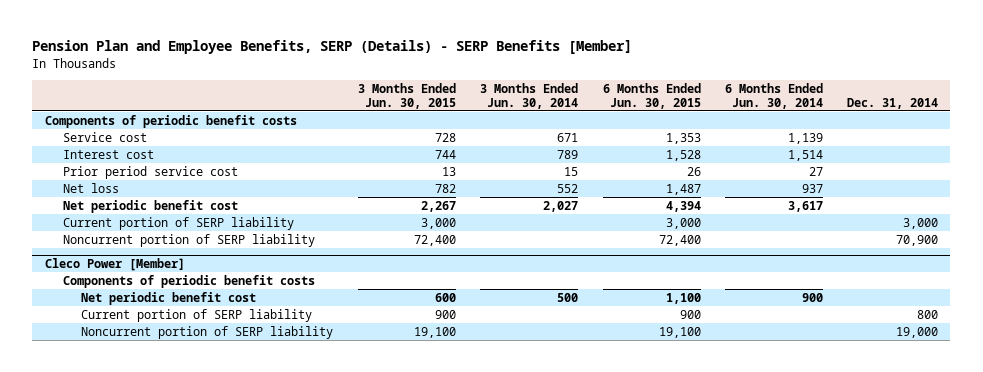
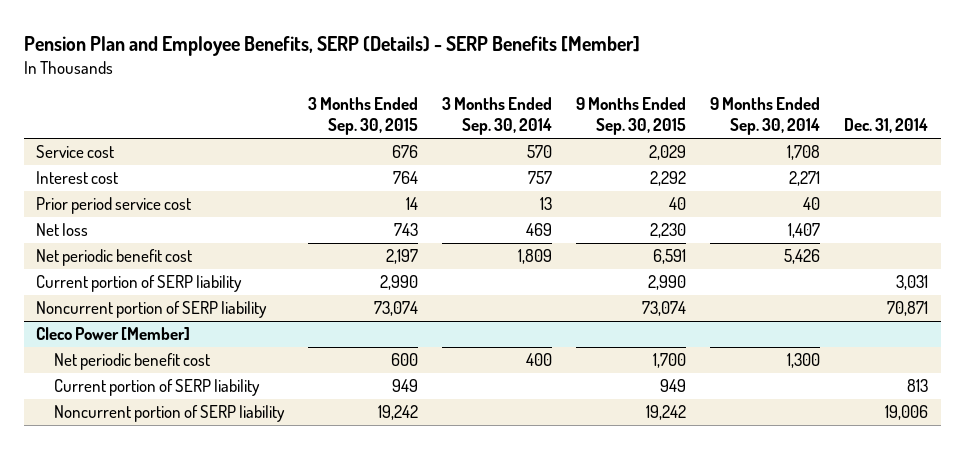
[357,82,456,109] 3 Months Ended Jun. 30, 2015 -> none
[480,82,579,109] 3 Months Ended Jun. 30, 2014 -> none
[602,82,701,109] 6 Months Ended Jun. 30, 2015 -> none
[724,82,823,109] 6 Months Ended Jun. 30, 2014 -> none
none -> [307,97,418,136] 3 Months Ended Sep. 30, 2015
none -> [441,97,552,136] 3 Months Ended Sep. 30, 2014
none -> [576,97,687,136] 9 Months Ended Sep. 30, 2015
none -> [710,97,821,136] 9 Months Ended Sep. 30, 2014
[44,114,297,128] Components of periodic benefit costs -> none
[903,217,939,229] 3,000 -> [896,275,929,291] 3,031
[896,234,939,246] 70,900 -> [887,301,929,317] 70,871
[62,274,315,288] Components of periodic benefit costs -> none
[917,309,939,319] 800 -> [907,379,929,393] 813
[896,326,939,338] 19,000 -> [885,405,929,421] 19,006

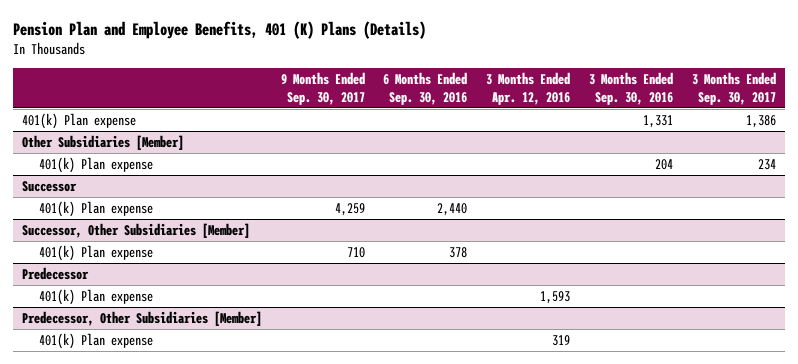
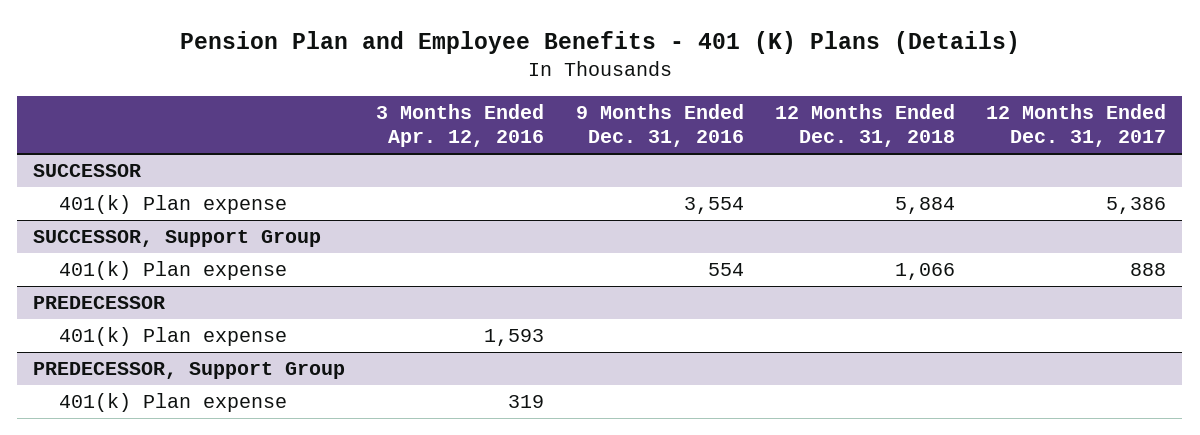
[12,20,426,39] Pension Plan and Employee Benefits, 401 (K) Plans (Details) -> [179,30,1020,54] Pension Plan and Employee Benefits - 401 (K) Plans (Details)
[280,71,365,105] 9 Months Ended Sep. 30, 2017 -> none
[383,71,468,105] 6 Months Ended Sep. 30, 2016 -> none
[588,71,673,105] 3 Months Ended Sep. 30, 2016 -> none
[691,71,776,105] 3 Months Ended Sep. 30, 2017 -> none
none -> [575,103,744,148] 9 Months Ended Dec. 31, 2016
none -> [775,103,956,148] 12 Months Ended Dec. 31, 2018
none -> [986,103,1167,148] 12 Months Ended Dec. 31, 2017
[21,112,136,129] 401(k) Plan expense -> none
[21,134,184,150] Other Subsidiaries [Member] -> none
[38,156,153,173] 401(k) Plan expense -> none
[21,180,77,192] Successor -> [33,164,142,178] SUCCESSOR
[21,222,250,238] Successor, Other Subsidiaries [Member] -> none
[38,244,153,261] 401(k) Plan expense -> none
none -> [33,230,322,248] SUCCESSOR, Support Group
none -> [59,261,288,281] 401(k) Plan expense
[21,266,89,280] Predecessor -> [33,296,166,310] PREDECESSOR
[21,310,262,326] Predecessor, Other Subsidiaries [Member] -> [33,362,346,380] PREDECESSOR, Support Group

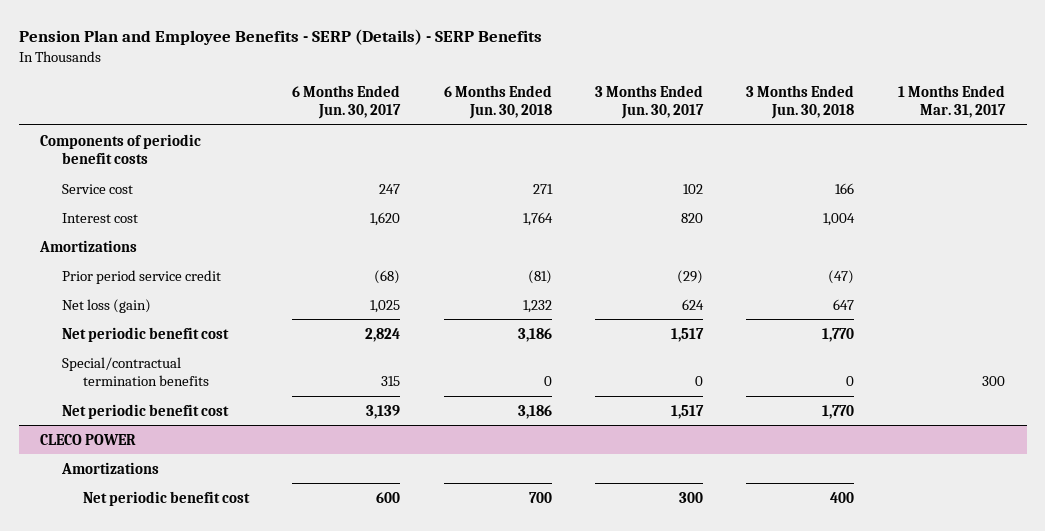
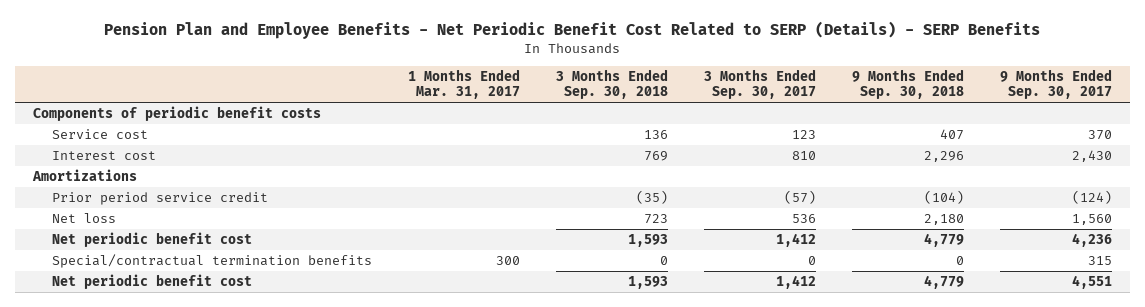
[18,28,542,45] Pension Plan and Employee Benefits - SERP (Details) - SERP Benefits -> [104,21,1041,40] Pension Plan and Employee Benefits - Net Periodic Benefit Cost Related to SERP (Details) - SERP Benefits
[292,84,402,119] 6 Months Ended Jun. 30, 2017 -> none
[443,84,552,119] 6 Months Ended Jun. 30, 2018 -> none
[595,84,705,119] 3 Months Ended Jun. 30, 2017 -> none
[746,84,855,119] 3 Months Ended Jun. 30, 2018 -> none
none -> [555,69,668,100] 3 Months Ended Sep. 30, 2018
none -> [703,69,816,100] 3 Months Ended Sep. 30, 2017
none -> [851,69,964,100] 9 Months Ended Sep. 30, 2018
none -> [1000,69,1113,100] 9 Months Ended Sep. 30, 2017
[61,298,151,313] Net loss (gain) -> [51,213,116,224] Net loss
[40,433,137,445] CLECO POWER -> none
[60,461,159,474] Amortizations -> none
[82,490,250,506] Net periodic benefit cost -> none

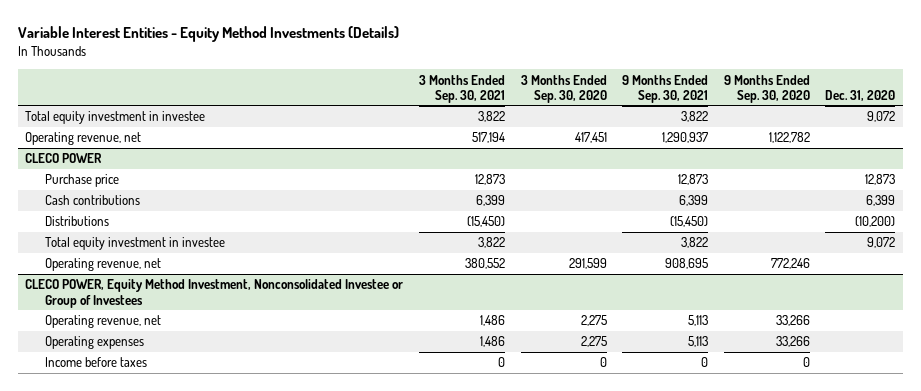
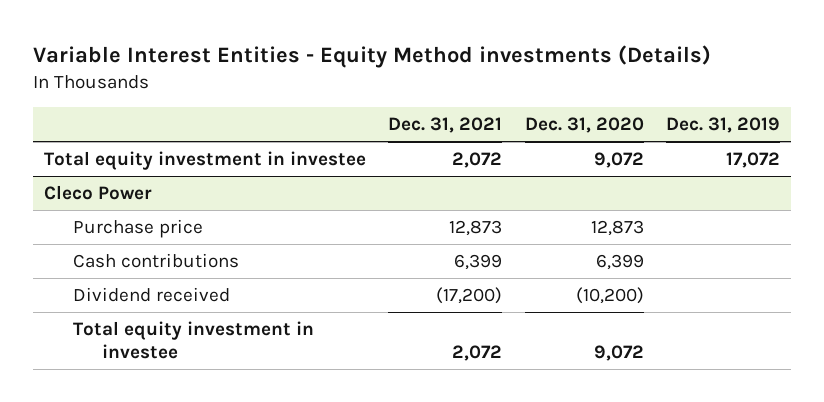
[17,26,399,43] Variable Interest Entities - Equity Method Investments (Details) -> [32,45,711,69] Variable Interest Entities - Equity Method investments (Details)
[418,74,505,103] 3 Months Ended Sep. 30, 2021 -> none
[520,74,607,103] 3 Months Ended Sep. 30, 2020 -> none
[622,74,709,103] 9 Months Ended Sep. 30, 2021 -> none
[723,74,810,103] 9 Months Ended Sep. 30, 2020 -> none
none -> [388,117,503,134] Dec. 31, 2021
none -> [666,117,781,134] Dec. 31, 2019
[25,132,142,146] Operating revenue, net -> none
[25,153,103,164] CLECO POWER -> [43,184,152,200] Cleco Power
[44,216,109,227] Distributions -> [72,286,230,302] Dividend received
[44,258,161,272] Operating revenue, net -> none
[25,279,404,308] CLECO POWER, Equity Method Investment, Nonconsolidated Investee or Group of Investees -> none
[44,315,161,329] Operating revenue, net -> none
[44,336,144,350] Operating expenses -> none
[44,357,147,368] Income before taxes -> none

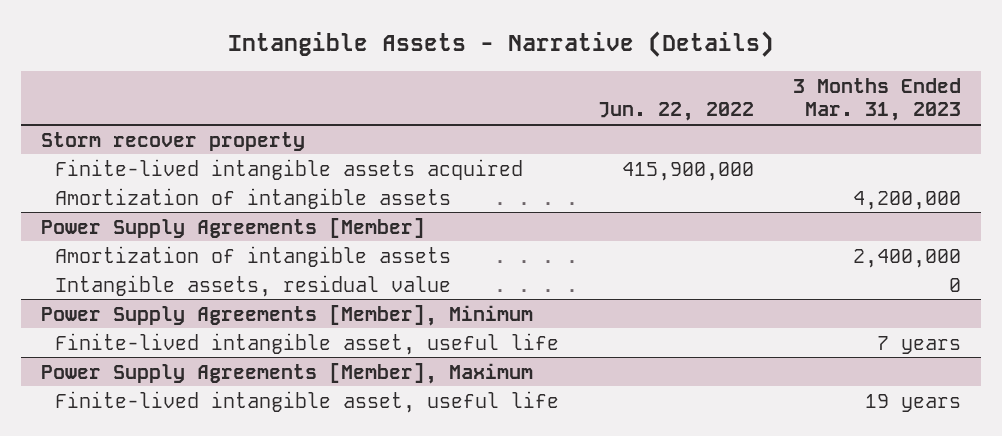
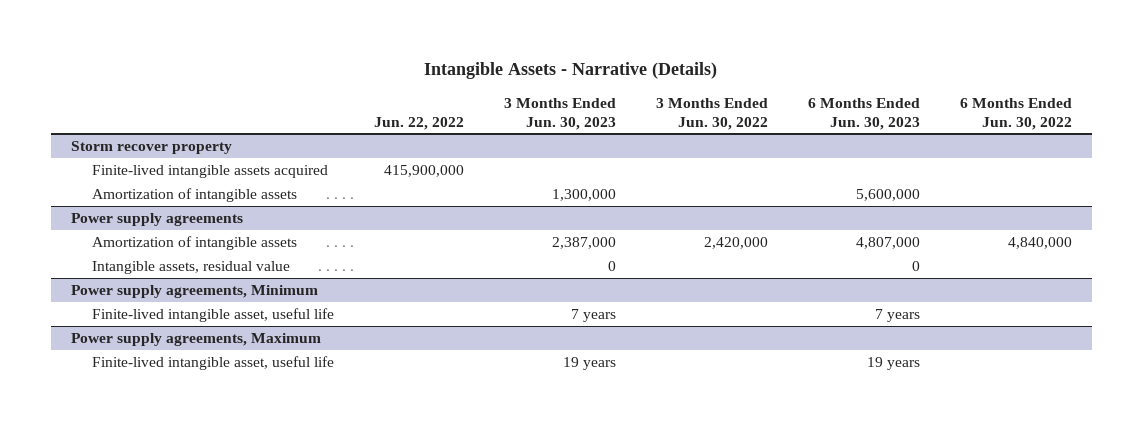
[793,77,962,122] 3 Months Ended Mar. 31, 2023 -> none
none -> [503,98,616,130] 3 Months Ended Jun. 30, 2023
none -> [655,98,768,130] 3 Months Ended Jun. 30, 2022
none -> [807,98,920,130] 6 Months Ended Jun. 30, 2023
none -> [959,98,1072,130] 6 Months Ended Jun. 30, 2022
[40,217,425,238] Power Supply Agreements [Member] -> [70,213,243,227] Power supply agreements
[40,304,533,326] Power Supply Agreements [Member], Minimum -> [70,285,318,299] Power supply agreements, Minimum
[40,362,533,384] Power Supply Agreements [Member], Maximum -> [70,333,321,347] Power supply agreements, Maximum

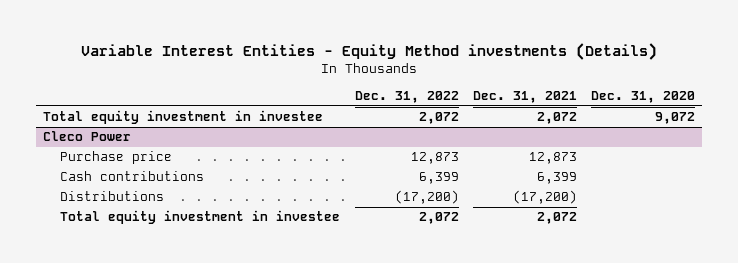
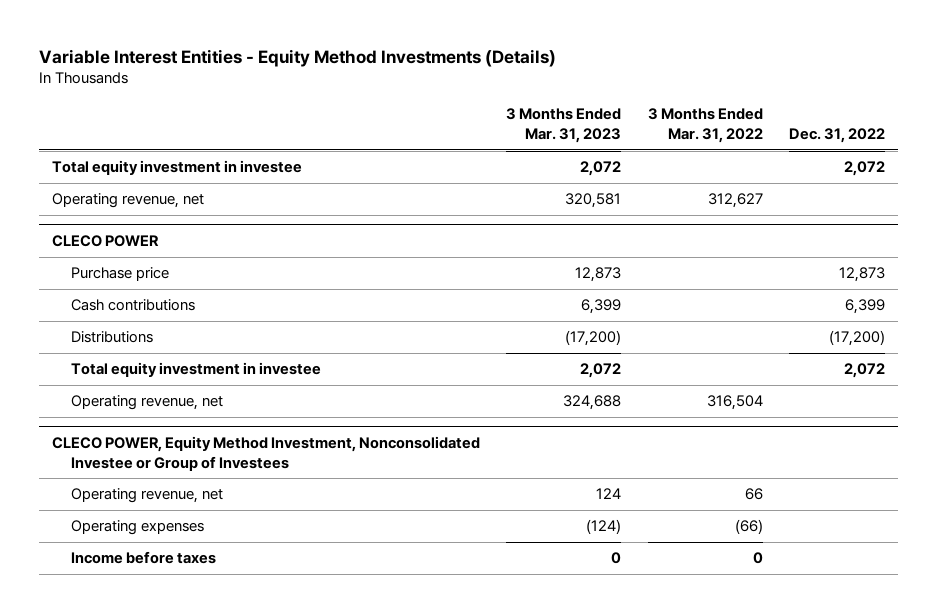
[80,42,657,60] Variable Interest Entities - Equity Method investments (Details) -> [38,48,556,67] Variable Interest Entities - Equity Method Investments (Details)
[472,91,577,104] Dec. 31, 2021 -> none
[591,91,696,104] Dec. 31, 2020 -> none
none -> [506,108,622,144] 3 Months Ended Mar. 31, 2023
none -> [647,108,763,144] 3 Months Ended Mar. 31, 2022
none -> [52,193,205,209] Operating revenue, net
[42,131,131,142] Cleco Power -> [52,235,160,248] CLECO POWER
none -> [71,395,224,411] Operating revenue, net
none -> [52,436,481,471] CLECO POWER, Equity Method Investment, Nonconsolidated Investee or Group of Investees
none -> [71,488,224,504] Operating revenue, net
none -> [71,520,205,536] Operating expenses
none -> [71,551,217,565] Income before taxes

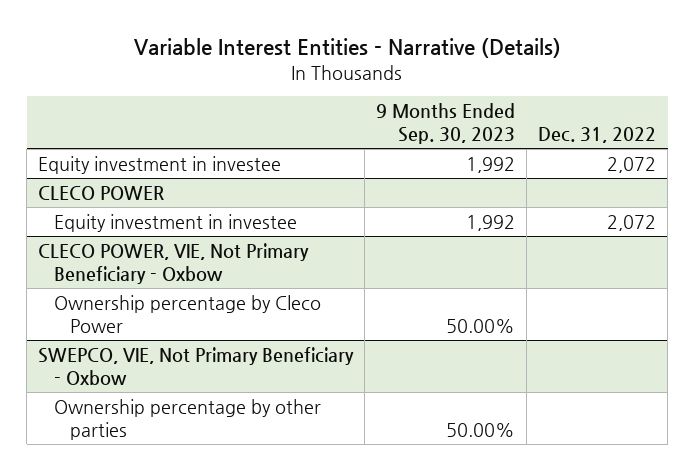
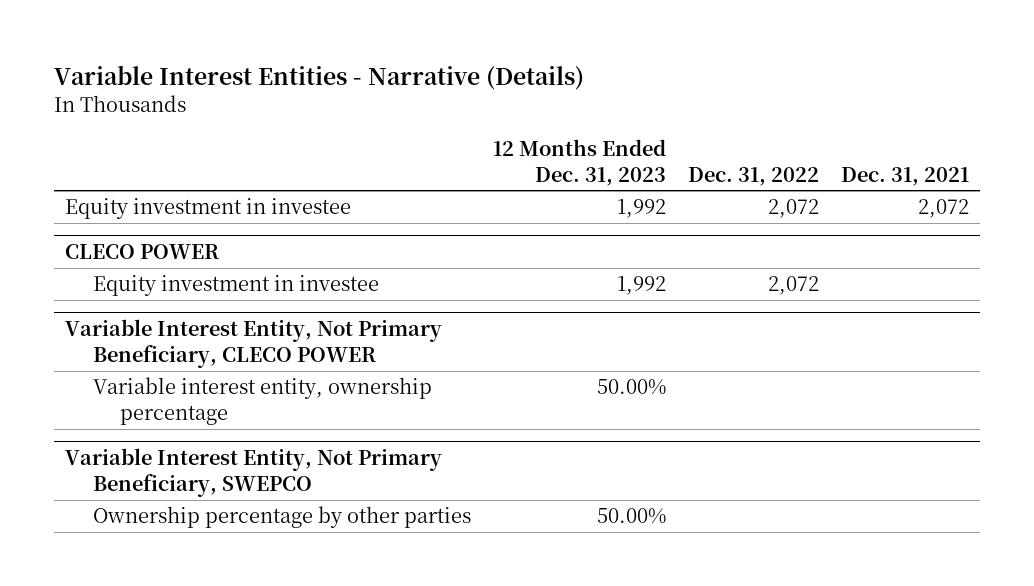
[376,103,516,144] 9 Months Ended Sep. 30, 2023 -> none
none -> [492,138,666,186] 12 Months Ended Dec. 31, 2023
none -> [840,166,969,186] Dec. 31, 2021
[38,346,355,385] SWEPCO, VIE, Not Primary Beneficiary - Oxbow -> none
[54,398,322,440] Ownership percentage by other parties -> none
[38,242,310,284] CLECO POWER, VIE, Not Primary Beneficiary - Oxbow -> [65,319,443,369] Variable Interest Entity, Not Primary Beneficiary, CLECO POWER
[54,294,322,333] Ownership percentage by Cleco Power -> [92,377,432,426] Variable interest entity, ownership percentage
none -> [65,448,443,498] Variable Interest Entity, Not Primary Beneficiary, SWEPCO
none -> [92,506,471,529] Ownership percentage by other parties

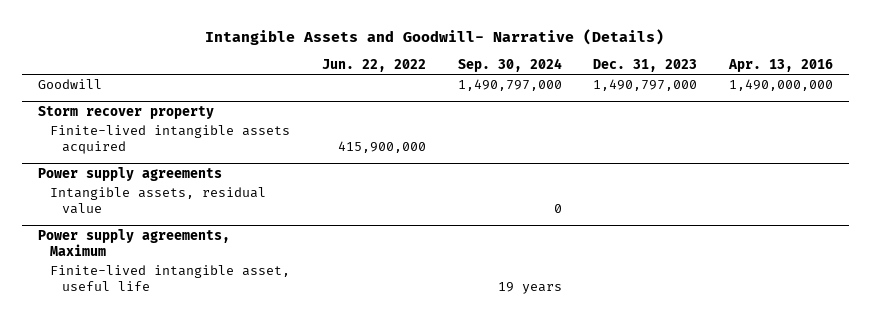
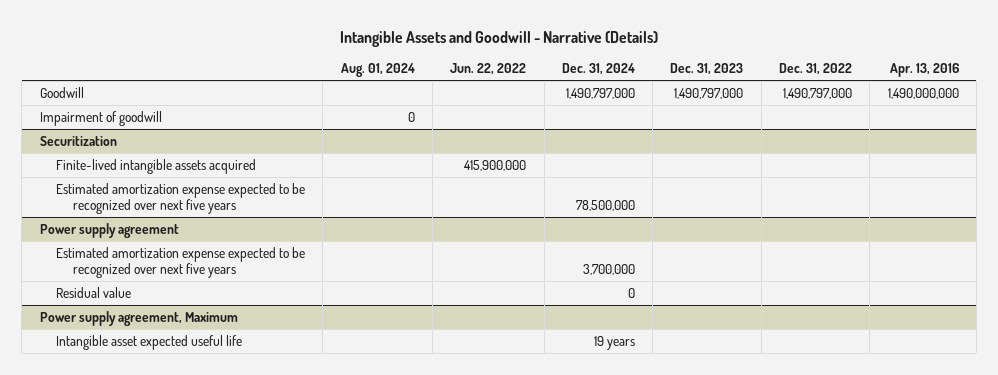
[205,29,665,46] Intangible Assets and Goodwill- Narrative (Details) -> [340,30,659,47] Intangible Assets and Goodwill - Narrative (Details)
[457,58,562,73] Sep. 30, 2024 -> none
none -> [340,63,415,78] Aug. 01, 2024
none -> [561,63,635,76] Dec. 31, 2024
none -> [779,63,853,76] Dec. 31, 2022
none -> [39,110,162,126] Impairment of goodwill
[38,106,215,120] Storm recover property -> [39,135,117,146] Securitization
none -> [56,182,306,214] Estimated amortization expense expected to be recognized over next five years
[38,167,223,182] Power supply agreements -> [39,222,179,238] Power supply agreement
none -> [56,246,306,278] Estimated amortization expense expected to be recognized over next five years
[50,187,267,214] Intangible assets, residual value -> [56,286,132,298] Residual value
[38,229,231,256] Power supply agreements, Maximum -> [39,310,238,326] Power supply agreement, Maximum
[50,265,291,291] Finite-lived intangible asset, useful life -> [56,334,243,350] Intangible asset expected useful life

